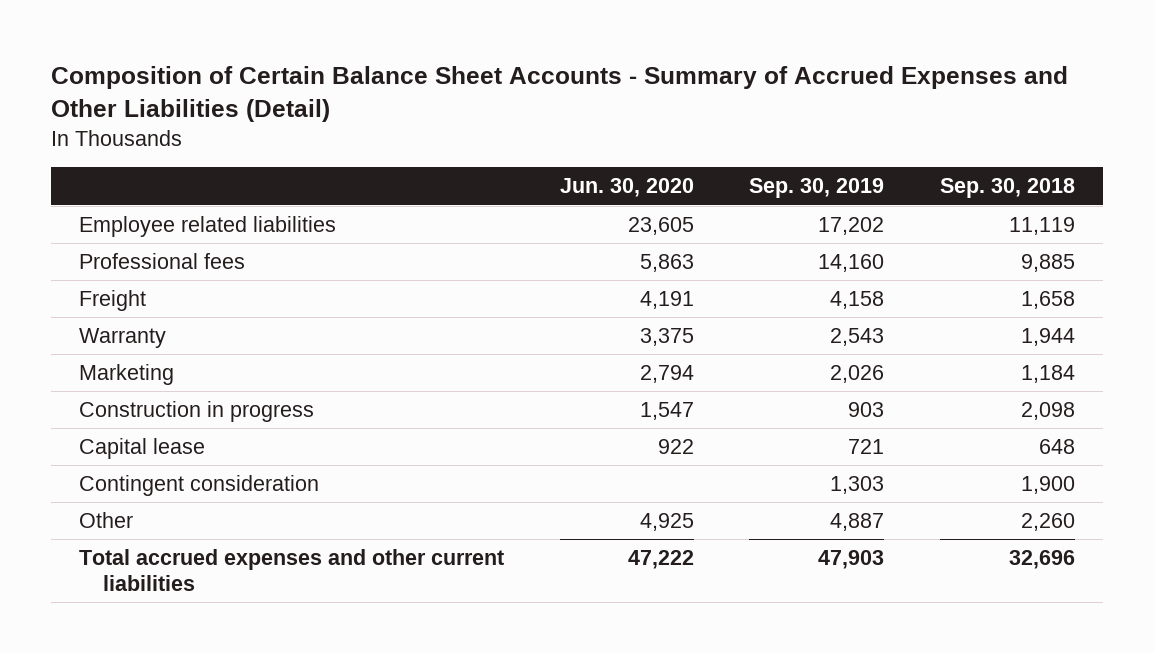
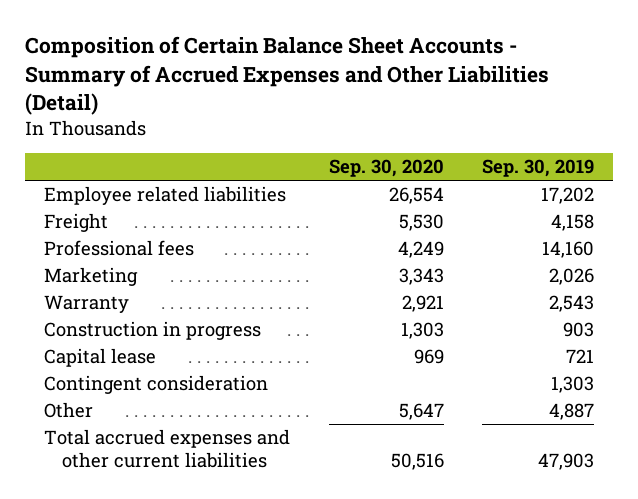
[559,178,694,198] Jun. 30, 2020 -> none
[940,178,1076,199] Sep. 30, 2018 -> none
none -> [328,159,444,178] Sep. 30, 2020
[78,253,245,270] Professional fees -> [44,240,195,257] Professional fees
[78,328,166,349] Warranty -> [44,295,130,314] Warranty

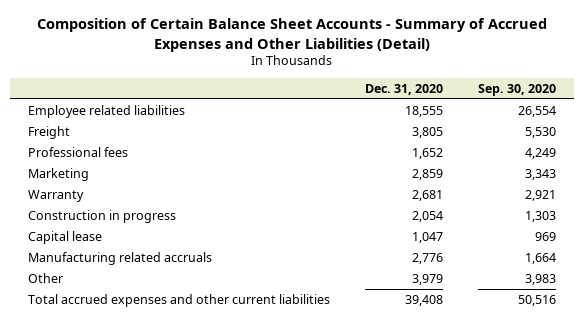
[482,159,595,178] Sep. 30, 2019 -> none
none -> [364,83,443,95] Dec. 31, 2020
[44,375,269,395] Contingent consideration -> none
none -> [27,251,212,265] Manufacturing related accruals
[398,403,444,421] 5,647 -> [525,273,557,285] 3,983

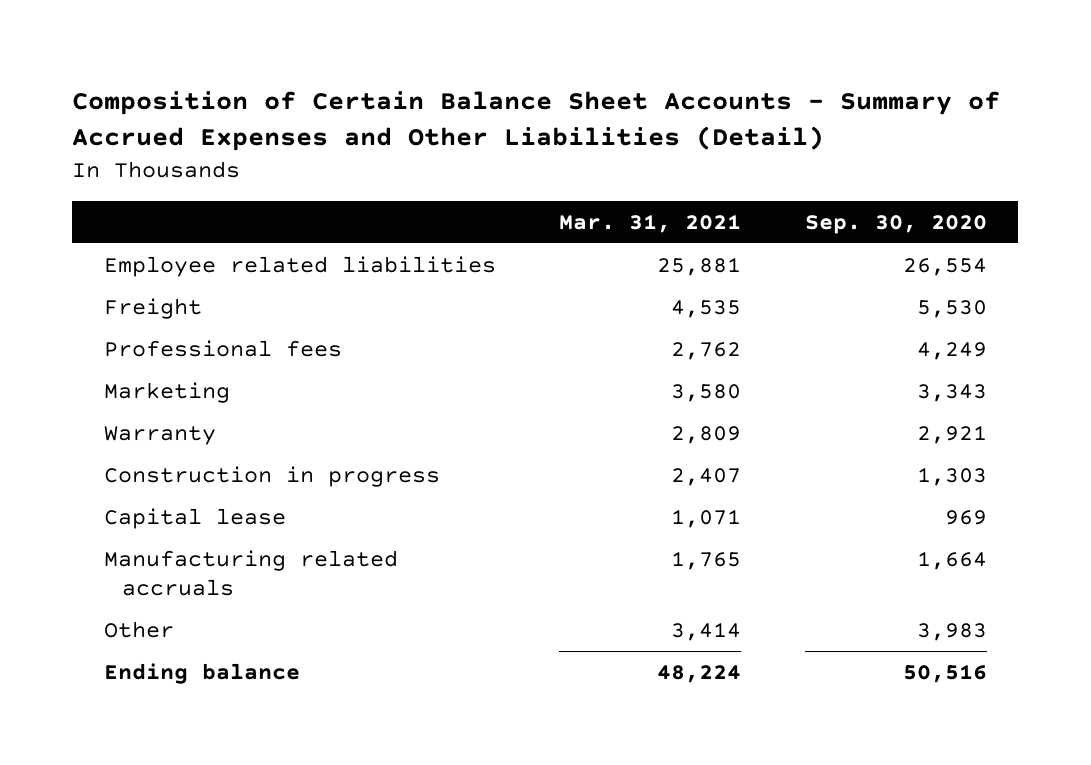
[364,83,443,95] Dec. 31, 2020 -> none
none -> [559,213,742,233] Mar. 31, 2021
[27,293,330,307] Total accrued expenses and other current liabilities -> [104,662,301,684] Ending balance

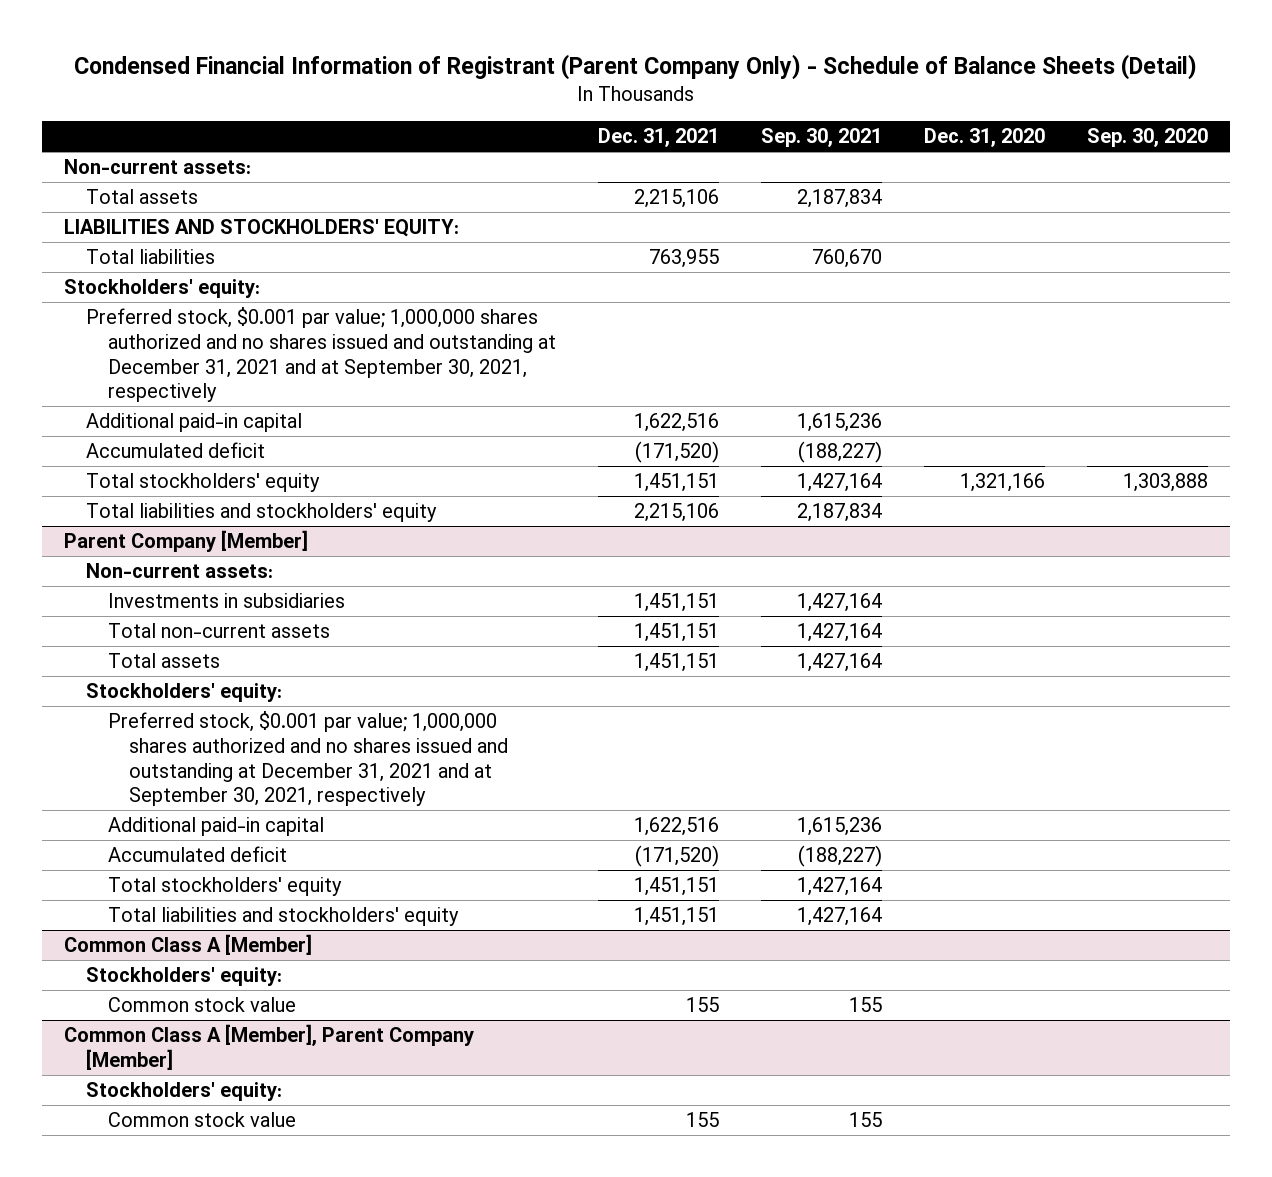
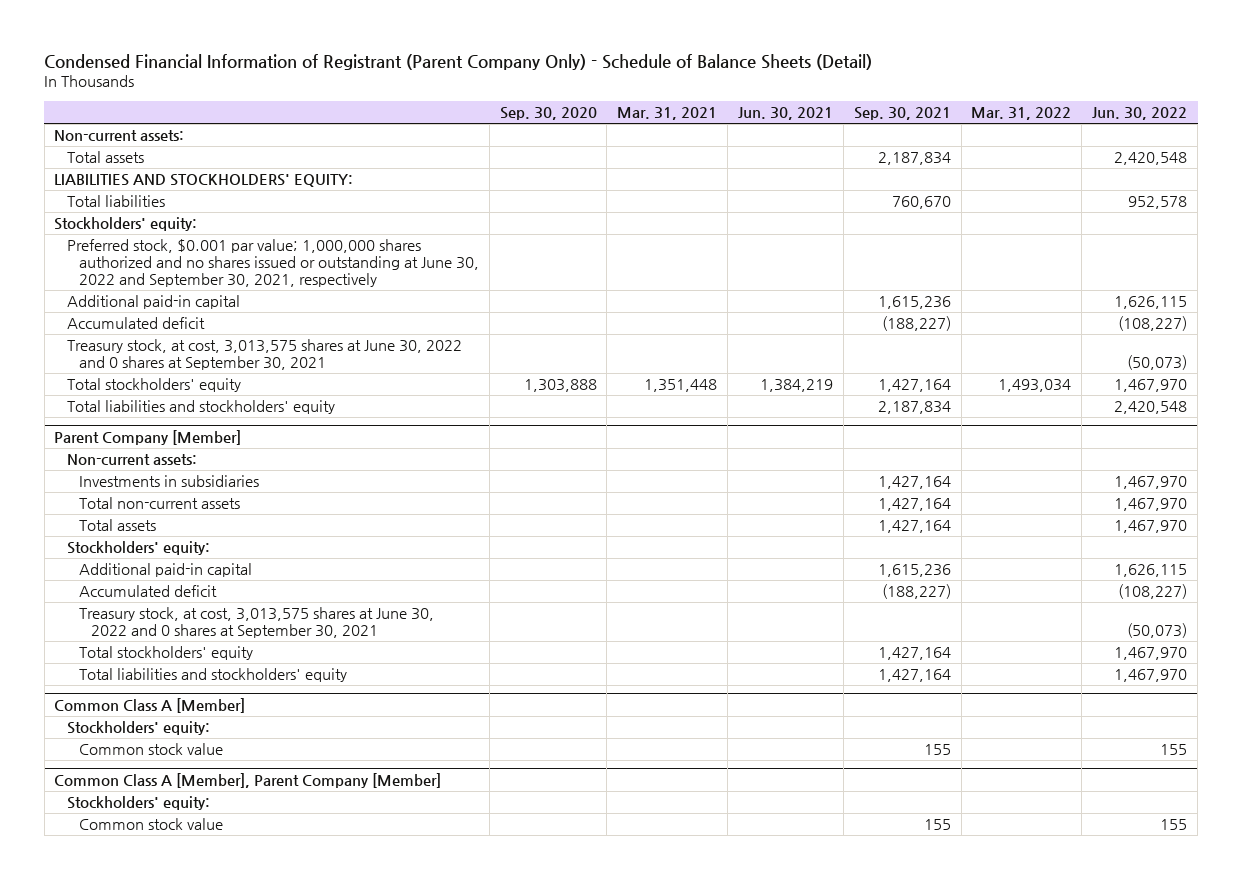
[597,128,719,148] Dec. 31, 2021 -> none
[924,128,1046,148] Dec. 31, 2020 -> none
none -> [617,107,718,121] Mar. 31, 2021
none -> [738,107,834,121] Jun. 30, 2021
none -> [971,107,1072,121] Mar. 31, 2022
none -> [1092,107,1188,121] Jun. 30, 2022
[85,307,556,403] Preferred stock, $0.001 par value; 1,000,000 shares authorized and no shares issued and outstanding at December 31, 2021 and at September 30, 2021, respectively -> [66,239,479,287] Preferred stock, $0.001 par value; 1,000,000 shares authorized and no shares issued or outstanding at June 30, 2022 and September 30, 2021, respectively
none -> [66,339,462,371] Treasury stock, at cost, 3,013,575 shares at June 30, 2022 and 0 shares at September 30, 2021
[107,711,509,807] Preferred stock, $0.001 par value; 1,000,000 shares authorized and no shares issued and outstanding at December 31, 2021 and at September 30, 2021, respectively -> none
none -> [78,607,434,639] Treasury stock, at cost, 3,013,575 shares at June 30, 2022 and 0 shares at September 30, 2021

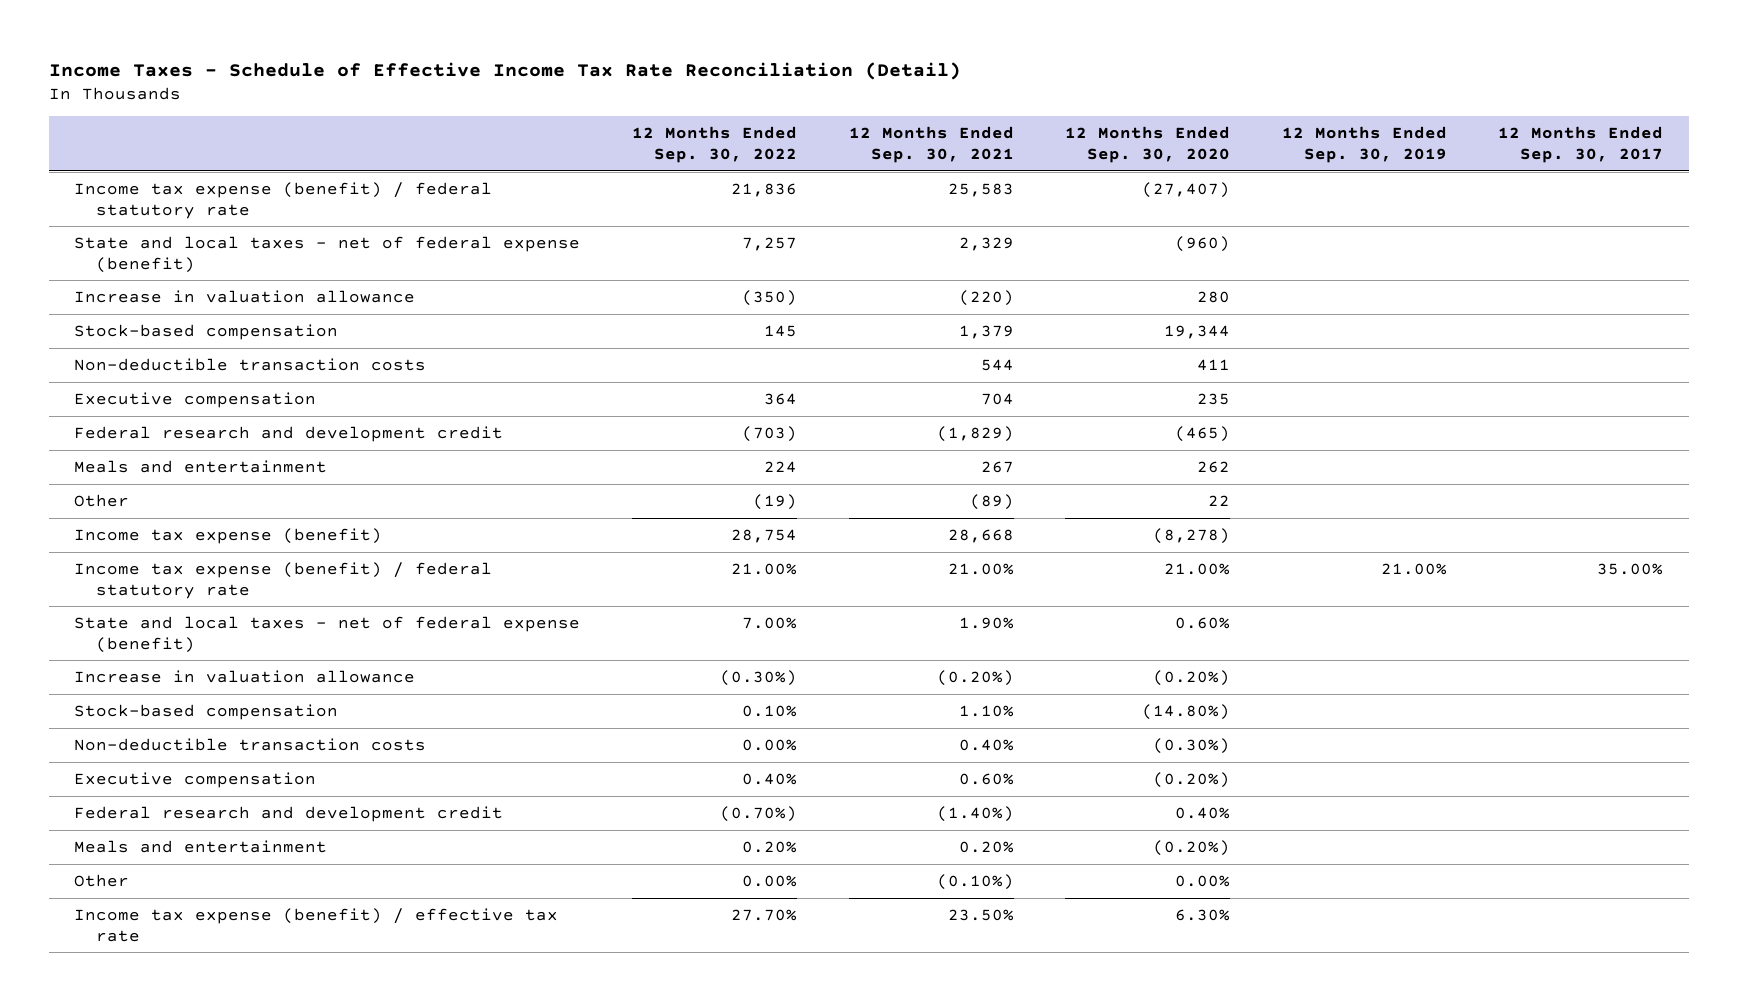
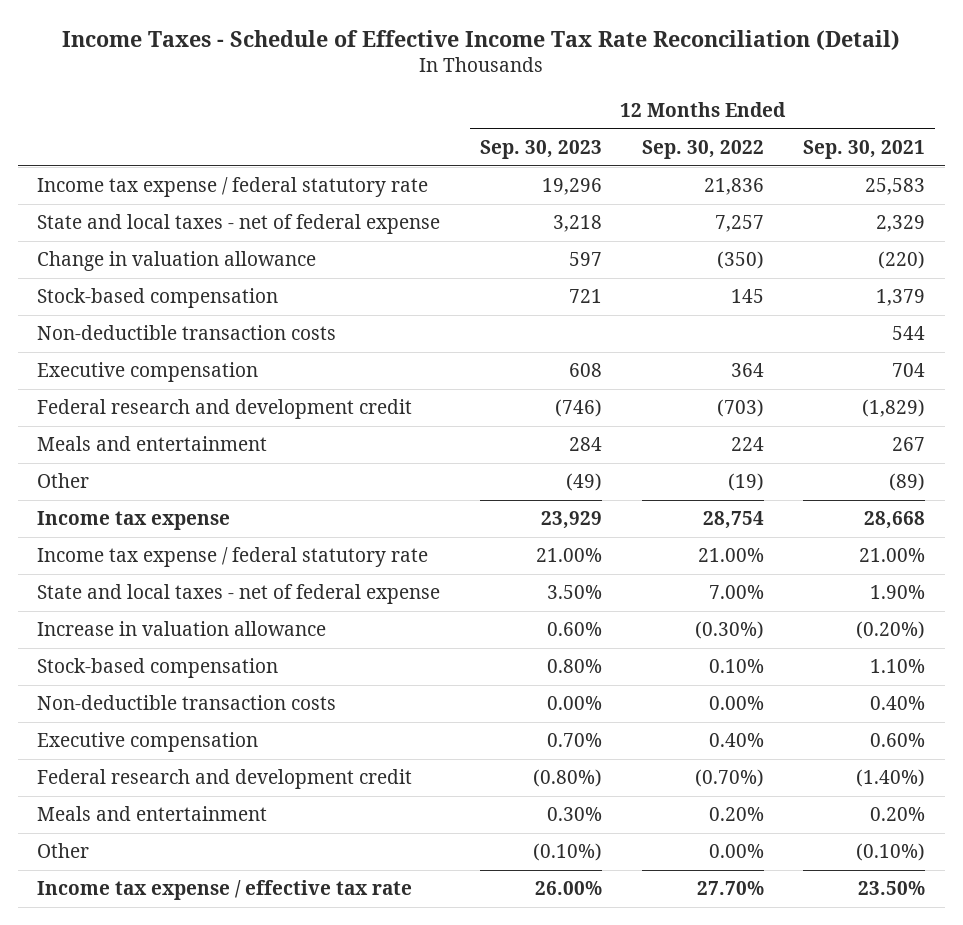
[1065,126,1231,163] 12 Months Ended Sep. 30, 2020 -> none
[1281,126,1447,163] 12 Months Ended Sep. 30, 2019 -> none
[1498,126,1664,163] 12 Months Ended Sep. 30, 2017 -> none
none -> [480,139,603,159] Sep. 30, 2023
[74,182,493,219] Income tax expense (benefit) / federal statutory rate -> [37,177,429,198] Income tax expense / federal statutory rate
[74,236,581,273] State and local taxes - net of federal expense (benefit) -> [37,214,441,235] State and local taxes - net of federal expense
[74,290,416,304] Increase in valuation allowance -> [37,251,317,272] Change in valuation allowance
[74,528,383,545] Income tax expense (benefit) -> [37,511,231,531] Income tax expense
[74,562,493,599] Income tax expense (benefit) / federal statutory rate -> [37,547,429,568] Income tax expense / federal statutory rate
[74,616,581,653] State and local taxes - net of federal expense (benefit) -> [37,584,441,605] State and local taxes - net of federal expense
[74,908,559,942] Income tax expense (benefit) / effective tax rate -> [37,880,413,901] Income tax expense / effective tax rate

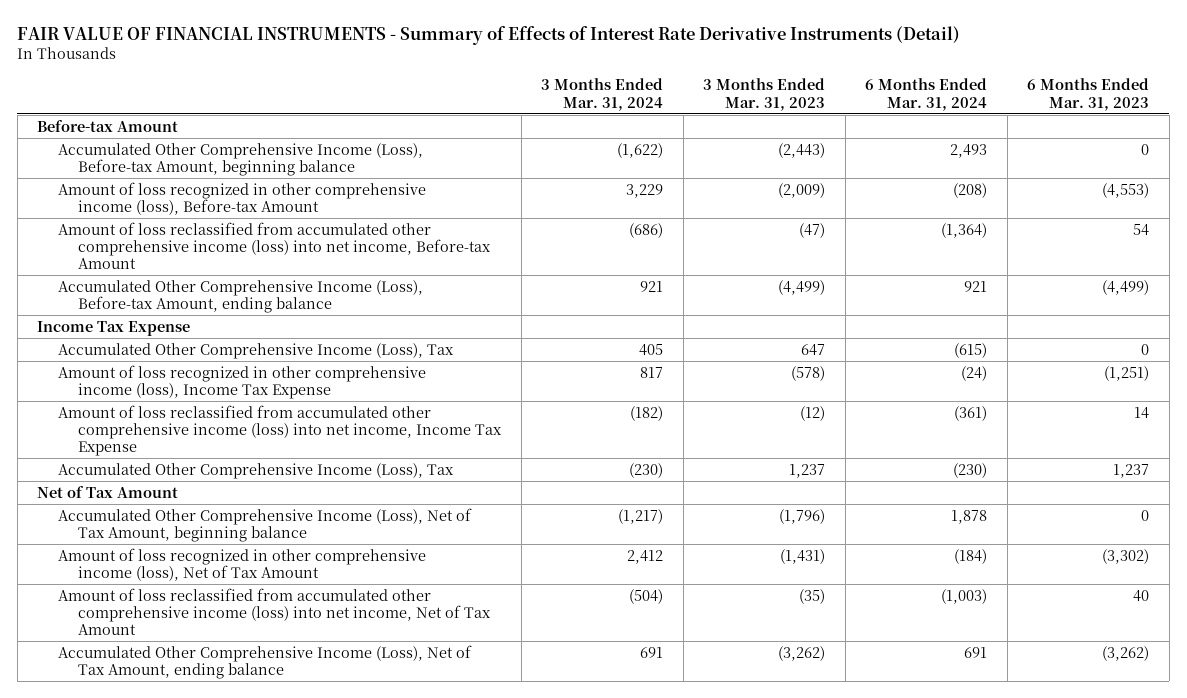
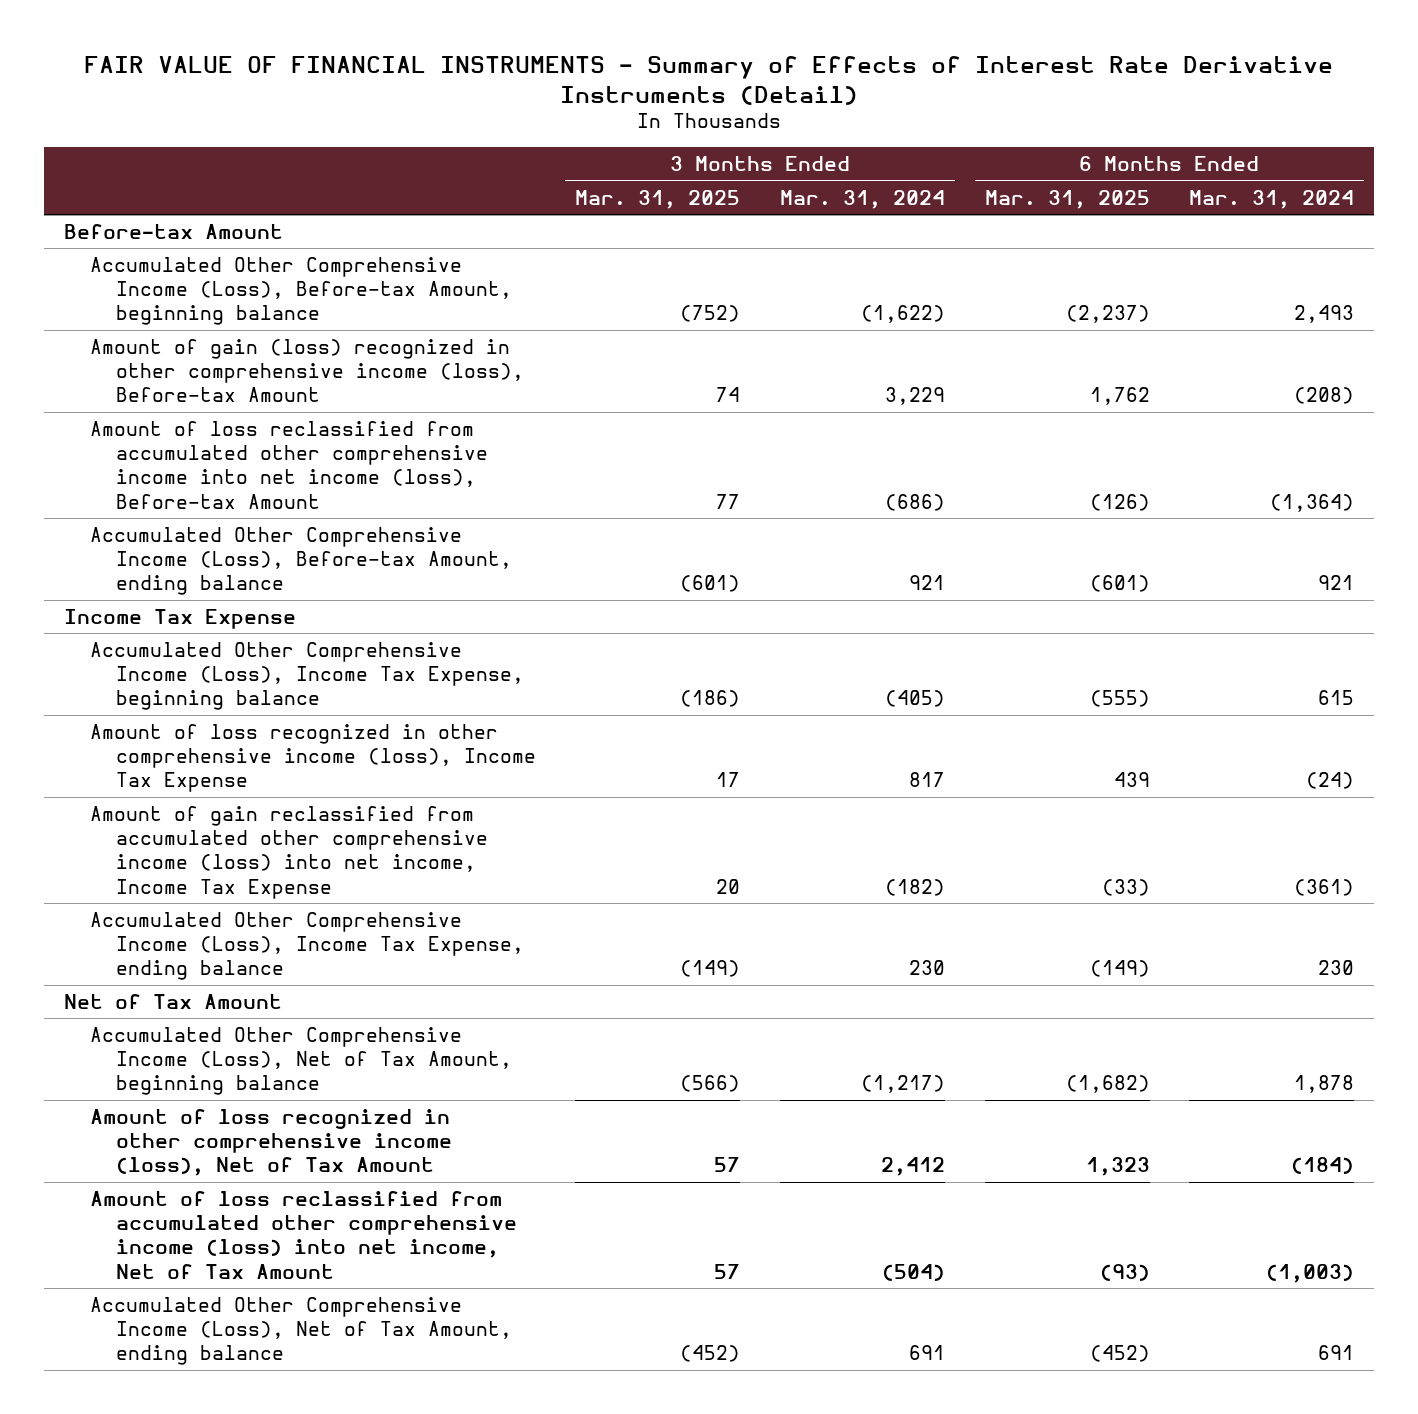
[703,78,826,111] 3 Months Ended Mar. 31, 2023 -> none
[1027,78,1150,111] 6 Months Ended Mar. 31, 2023 -> none
none -> [575,189,741,209] Mar. 31, 2025
none -> [984,189,1150,209] Mar. 31, 2025
[57,181,426,215] Amount of loss recognized in other comprehensive income (loss), Before-tax Amount -> [89,338,524,403] Amount of gain (loss) recognized in other comprehensive income (loss), Before-tax Amount
[57,221,491,270] Amount of loss reclassified from accumulated other comprehensive income (loss) into net income, Before-tax Amount -> [89,420,488,509] Amount of loss reclassified from accumulated other comprehensive income into net income (loss), Before-tax Amount
[57,342,454,359] Accumulated Other Comprehensive Income (Loss), Tax -> [89,641,524,711] Accumulated Other Comprehensive Income (Loss), Income Tax Expense, beginning balance
[639,343,664,356] 405 -> [884,690,945,708] (405)
[954,342,988,358] (615) -> [1318,690,1355,706] 615
[57,404,502,457] Amount of loss reclassified from accumulated other comprehensive income (loss) into net income, Income Tax Expense -> [89,805,488,899] Amount of gain reclassified from accumulated other comprehensive income (loss) into net income, Income Tax Expense
[57,462,454,479] Accumulated Other Comprehensive Income (Loss), Tax -> [89,911,524,981] Accumulated Other Comprehensive Income (Loss), Income Tax Expense, ending balance
[629,462,664,478] (230) -> [908,960,945,976] 230
[953,462,988,478] (230) -> [1318,960,1355,976] 230

